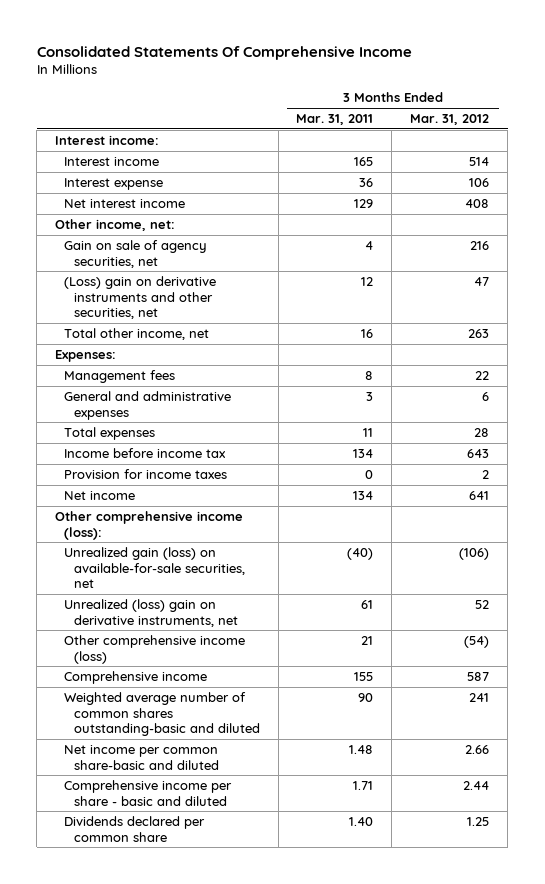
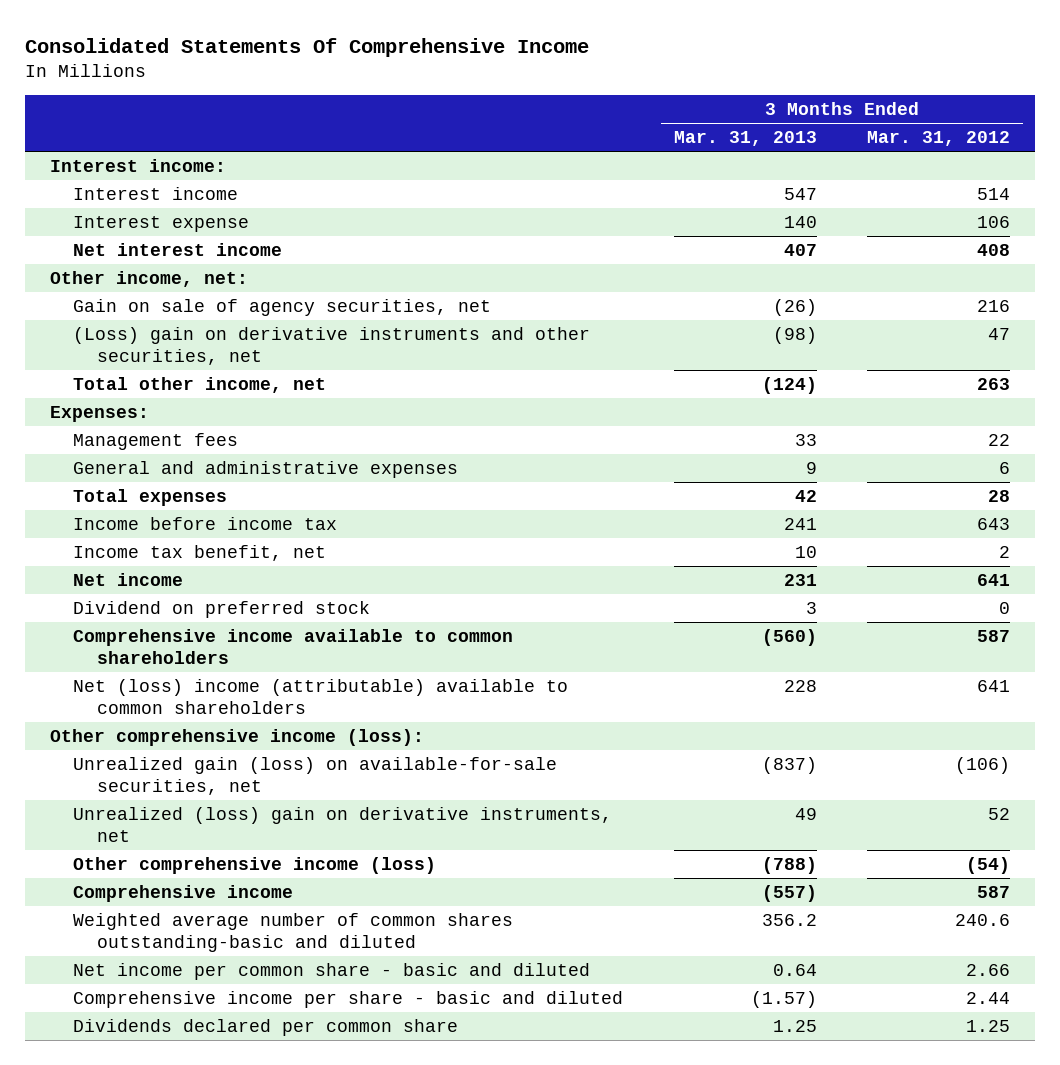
[296,114,374,126] Mar. 31, 2011 -> none
none -> [673,131,817,147] Mar. 31, 2013
[64,468,228,479] Provision for income taxes -> [73,544,327,561] Income tax benefit, net
none -> [73,600,371,618] Dividend on preferred stock
none -> [73,628,514,664] Comprehensive income available to common shareholders
none -> [73,678,569,714] Net (loss) income (attributable) available to common shareholders
[469,692,490,702] 241 -> [954,913,1010,926] 240.6
[64,744,219,770] Net income per common share-basic and diluted -> [73,962,591,980] Net income per common share - basic and diluted

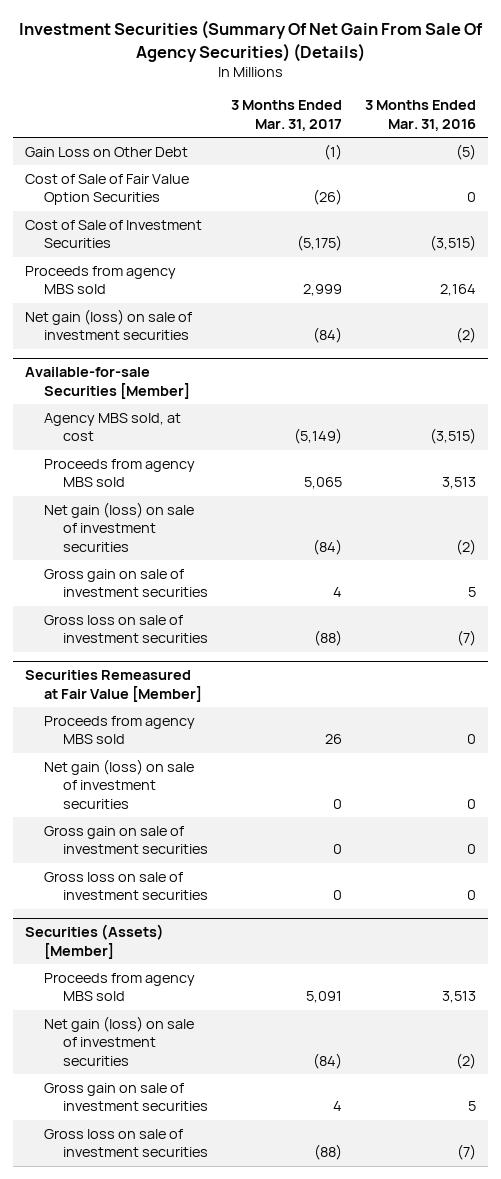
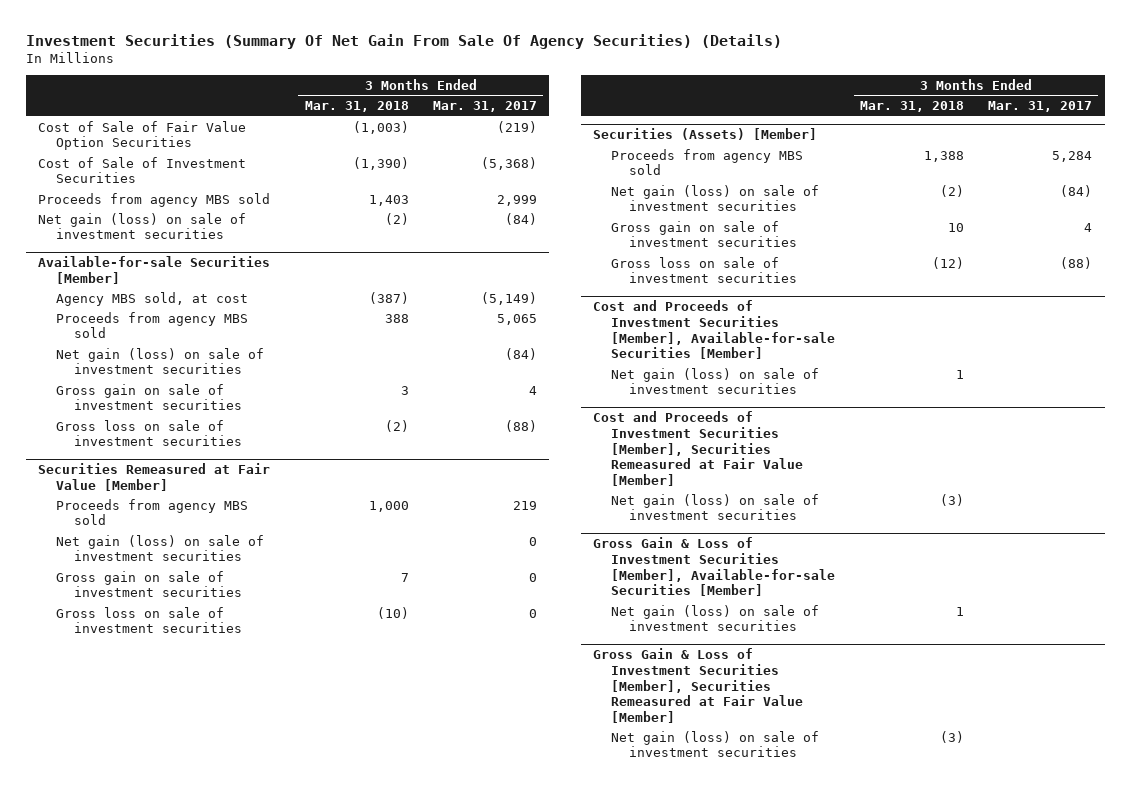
[365,100,477,131] 3 Months Ended Mar. 31, 2016 -> none
none -> [304,101,409,113] Mar. 31, 2018
[24,146,188,157] Gain Loss on Other Debt -> none
[313,189,343,206] (26) -> [497,120,538,133] (219)
[297,235,343,252] (5,175) -> [481,156,538,170] (5,368)
[325,734,343,745] 26 -> [513,500,538,510] 219
[306,991,343,1004] 5,091 -> [1052,150,1093,162] 5,284
none -> [593,300,836,360] Cost and Proceeds of Investment Securities [Member], Available-for-sale Securities [Member]
none -> [611,367,820,395] Net gain (loss) on sale of investment securities
none -> [593,411,804,486] Cost and Proceeds of Investment Securities [Member], Securities Remeasured at Fair Value [Member]
none -> [611,493,820,521] Net gain (loss) on sale of investment securities
none -> [593,537,836,597] Gross Gain & Loss of Investment Securities [Member], Available-for-sale Securities [Member]
none -> [611,604,820,632] Net gain (loss) on sale of investment securities
none -> [593,648,804,723] Gross Gain & Loss of Investment Securities [Member], Securities Remeasured at Fair Value [Member]
none -> [611,730,820,758] Net gain (loss) on sale of investment securities

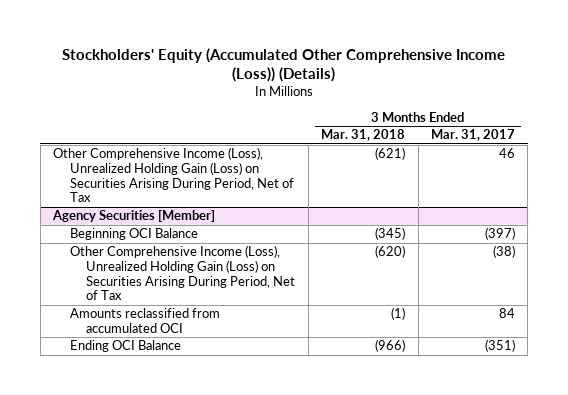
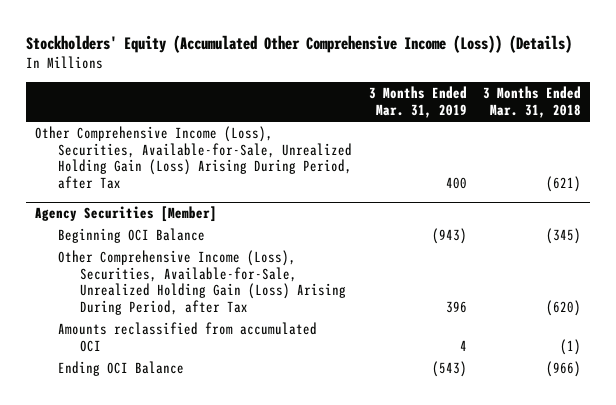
[430,129,515,142] Mar. 31, 2017 -> none
none -> [368,86,467,119] 3 Months Ended Mar. 31, 2019
[53,147,294,203] Other Comprehensive Income (Loss), Unrealized Holding Gain (Loss) on Securities Arising During Period, Net of Tax -> [34,126,352,189] Other Comprehensive Income (Loss), Securities, Available-for-Sale, Unrealized Holding Gain (Loss) Arising During Period, after Tax
[69,245,296,301] Other Comprehensive Income (Loss), Unrealized Holding Gain (Loss) on Securities Arising During Period, Net of Tax -> [57,250,347,315] Other Comprehensive Income (Loss), Securities, Available-for-Sale, Unrealized Holding Gain (Loss) Arising During Period, after Tax

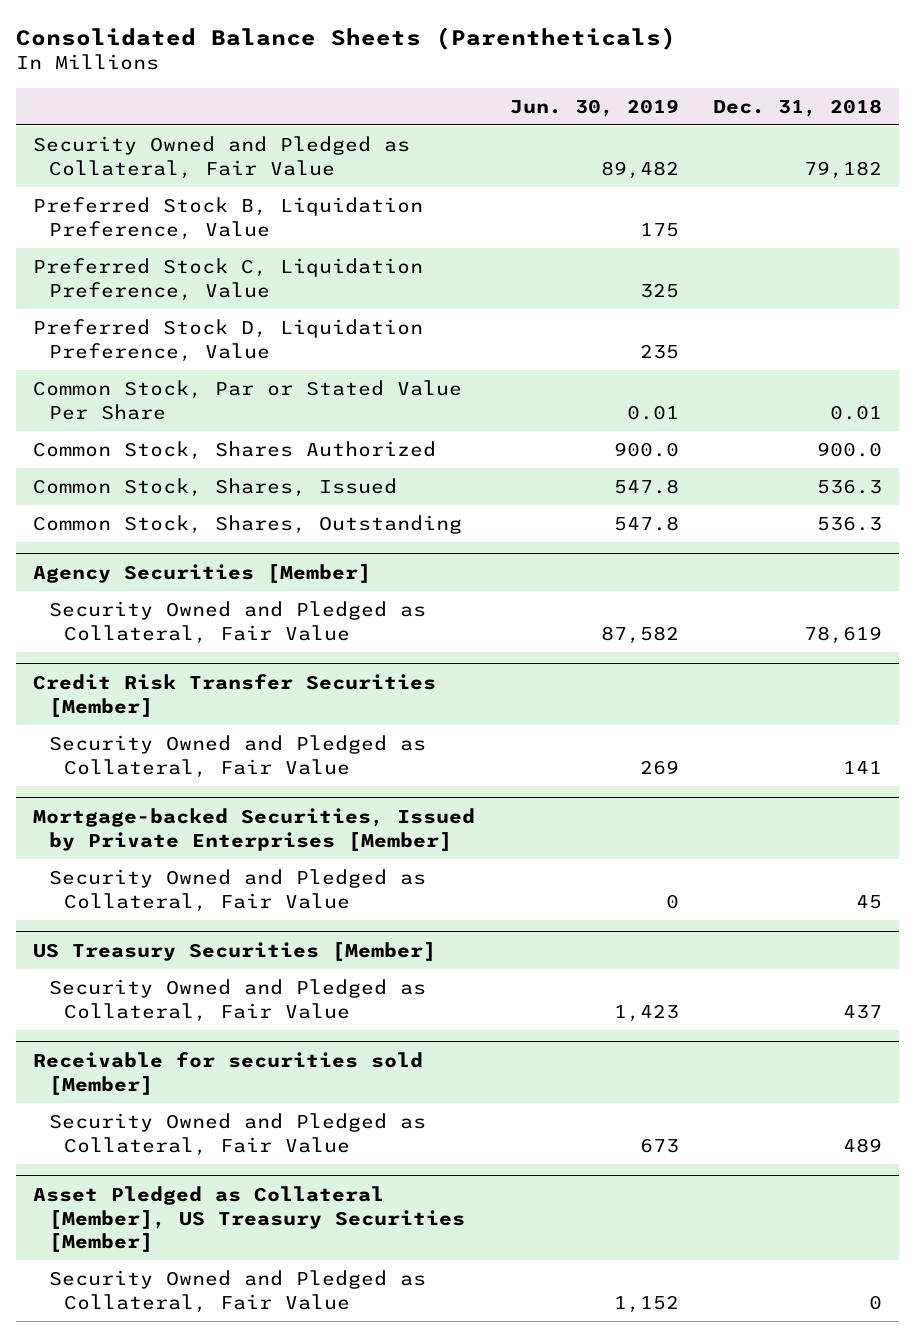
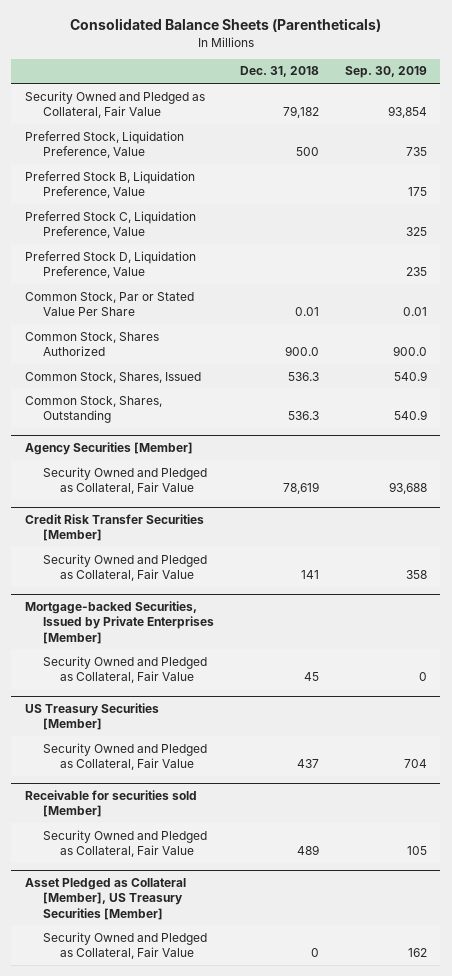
[509,98,679,117] Jun. 30, 2019 -> none
none -> [345,66,428,79] Sep. 30, 2019
none -> [24,130,184,158] Preferred Stock, Liquidation Preference, Value

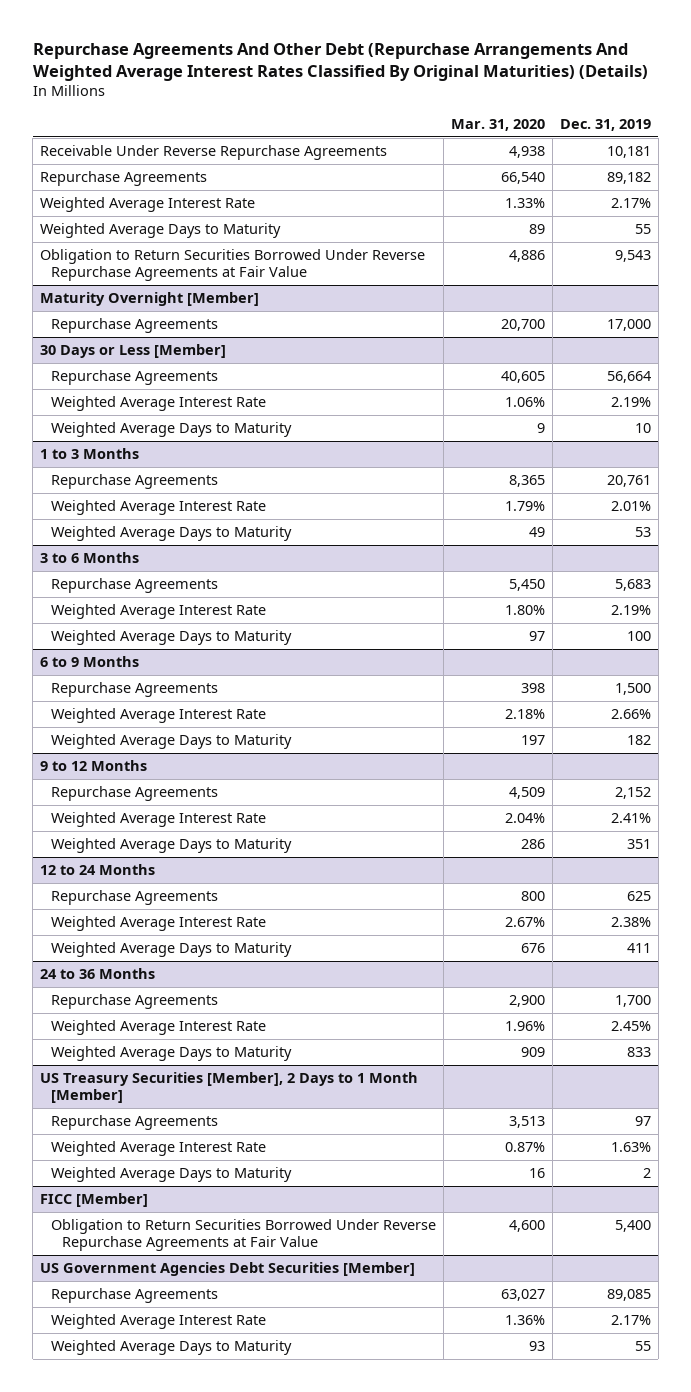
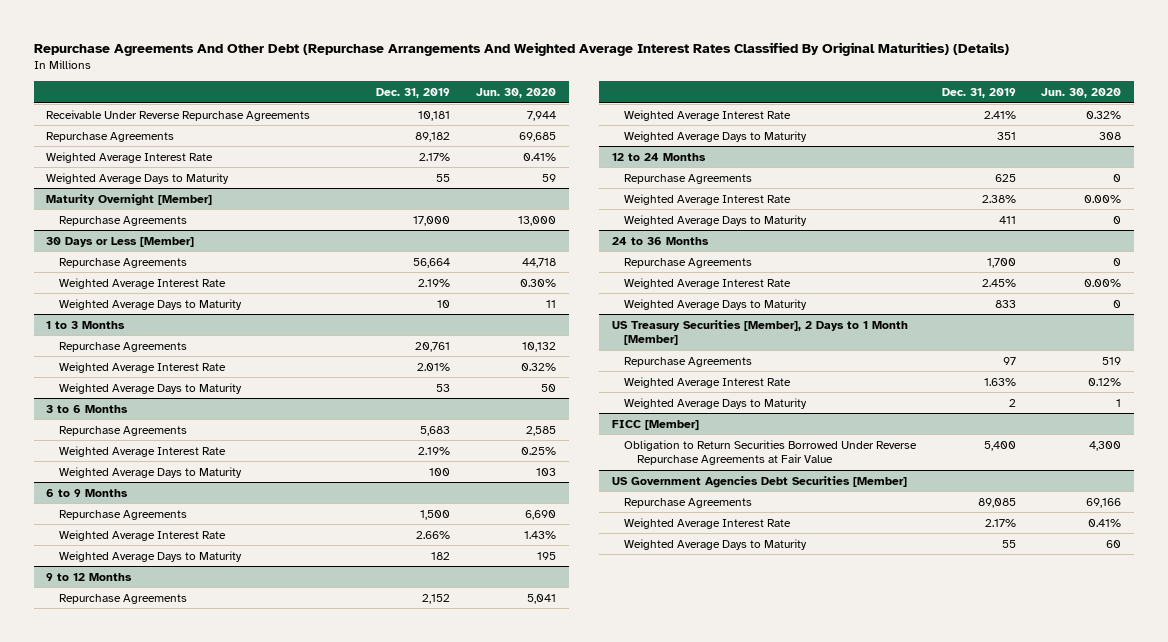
[450,118,545,131] Mar. 31, 2020 -> none
none -> [475,88,556,99] Jun. 30, 2020
[39,249,425,282] Obligation to Return Securities Borrowed Under Reverse Repurchase Agreements at Fair Value -> none

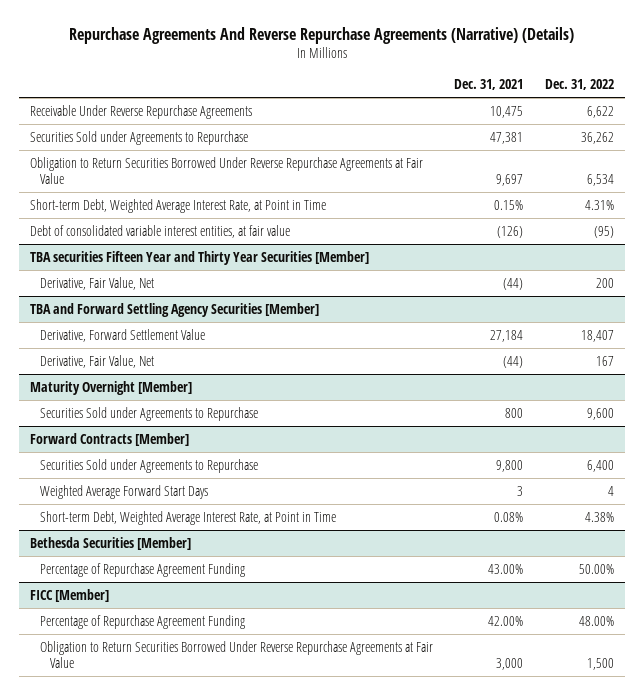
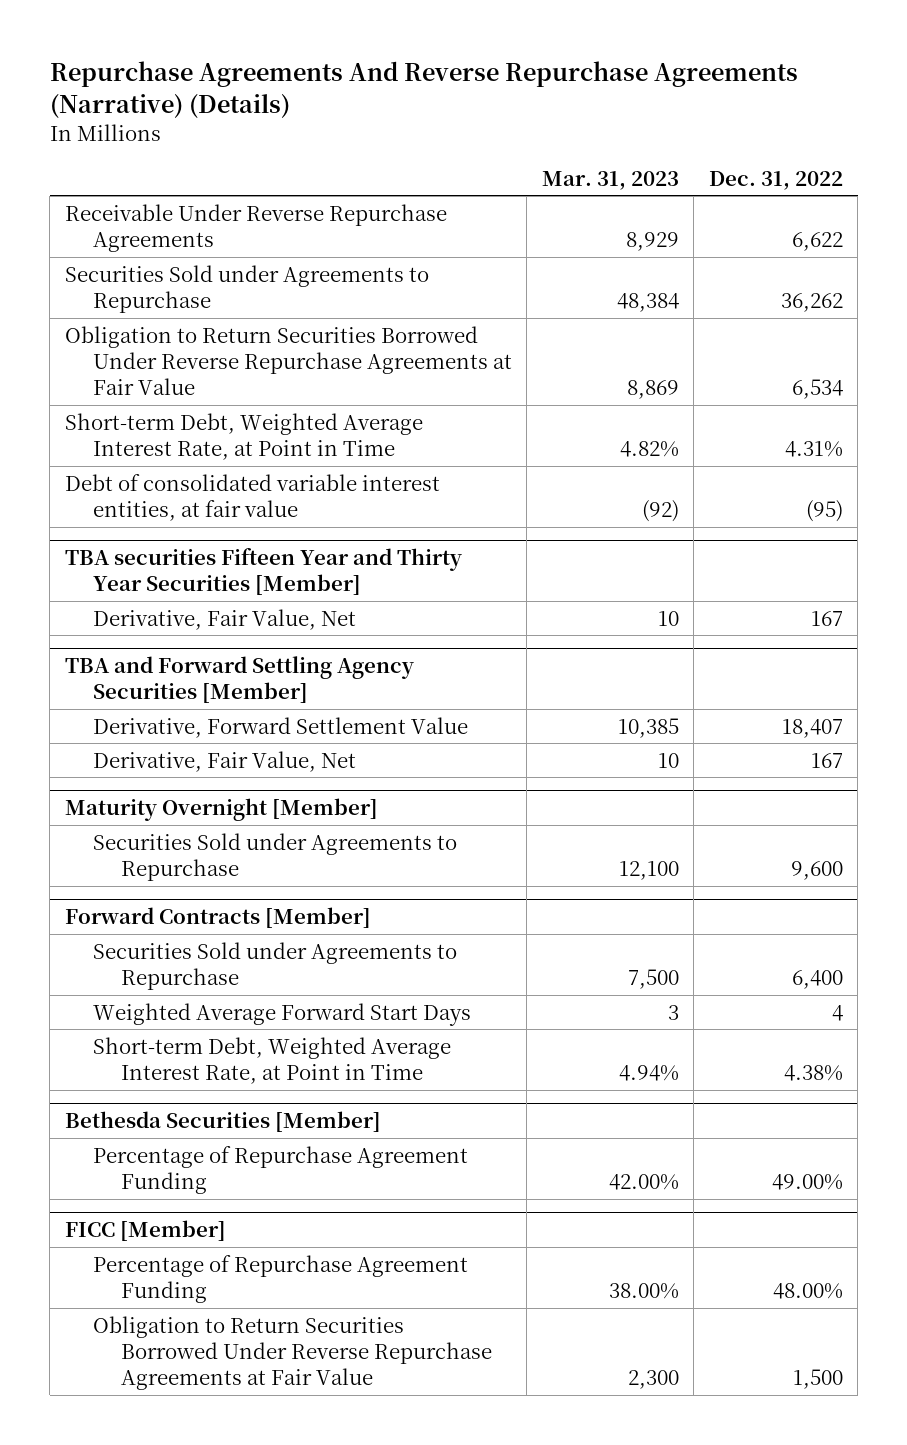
[454,79,524,91] Dec. 31, 2021 -> none
none -> [541,170,679,190] Mar. 31, 2023
[595,277,614,288] 200 -> [810,610,843,626] 167
[578,563,614,574] 50.00% -> [771,1173,843,1190] 49.00%

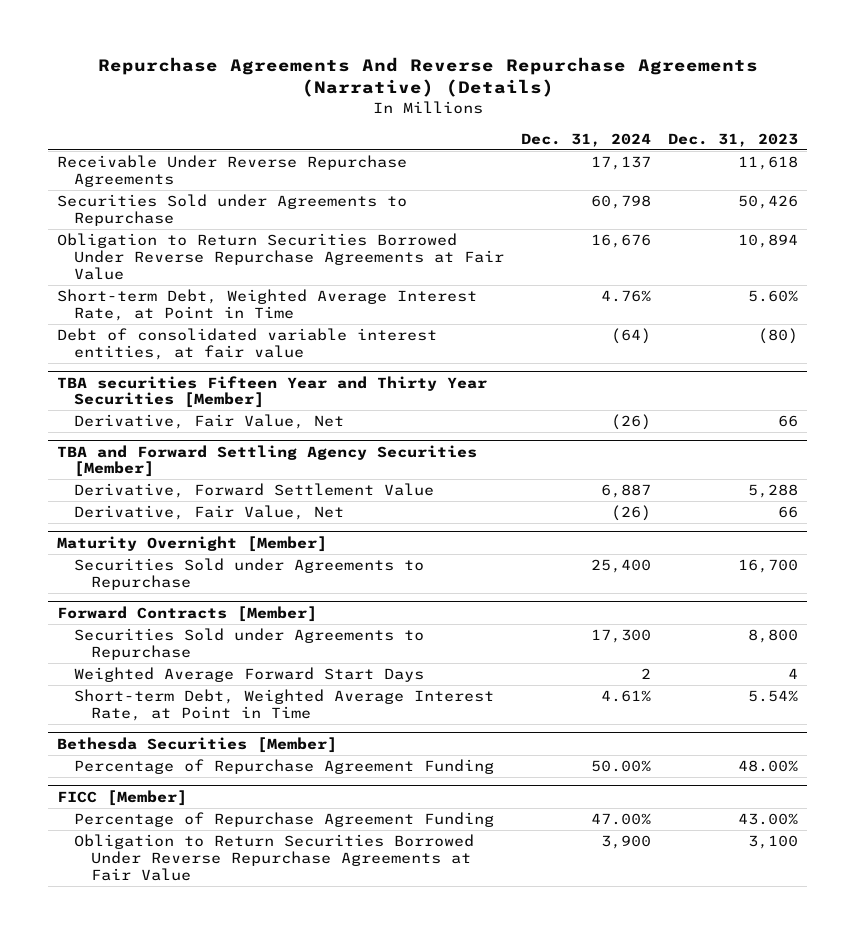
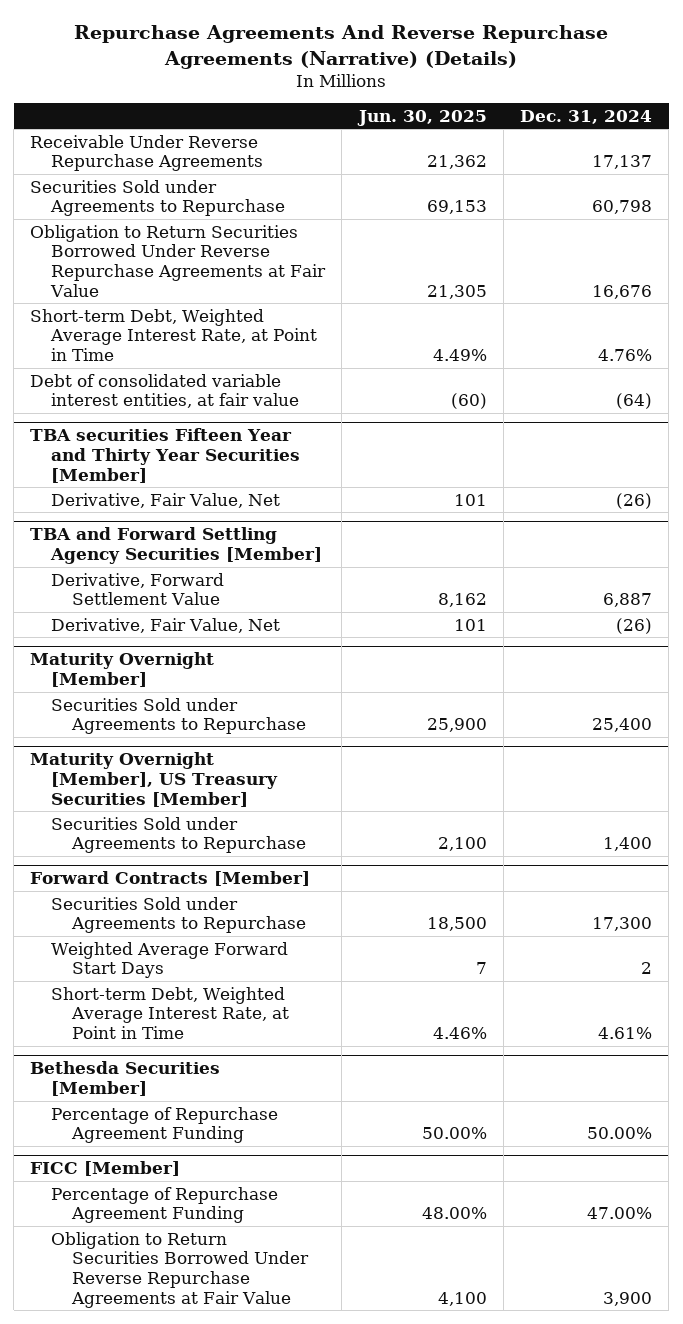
[668,132,799,147] Dec. 31, 2023 -> none
none -> [356,109,487,126] Jun. 30, 2025
none -> [30,752,279,807] Maturity Overnight [Member], US Treasury Securities [Member]
none -> [51,816,306,854] Securities Sold under Agreements to Repurchase

